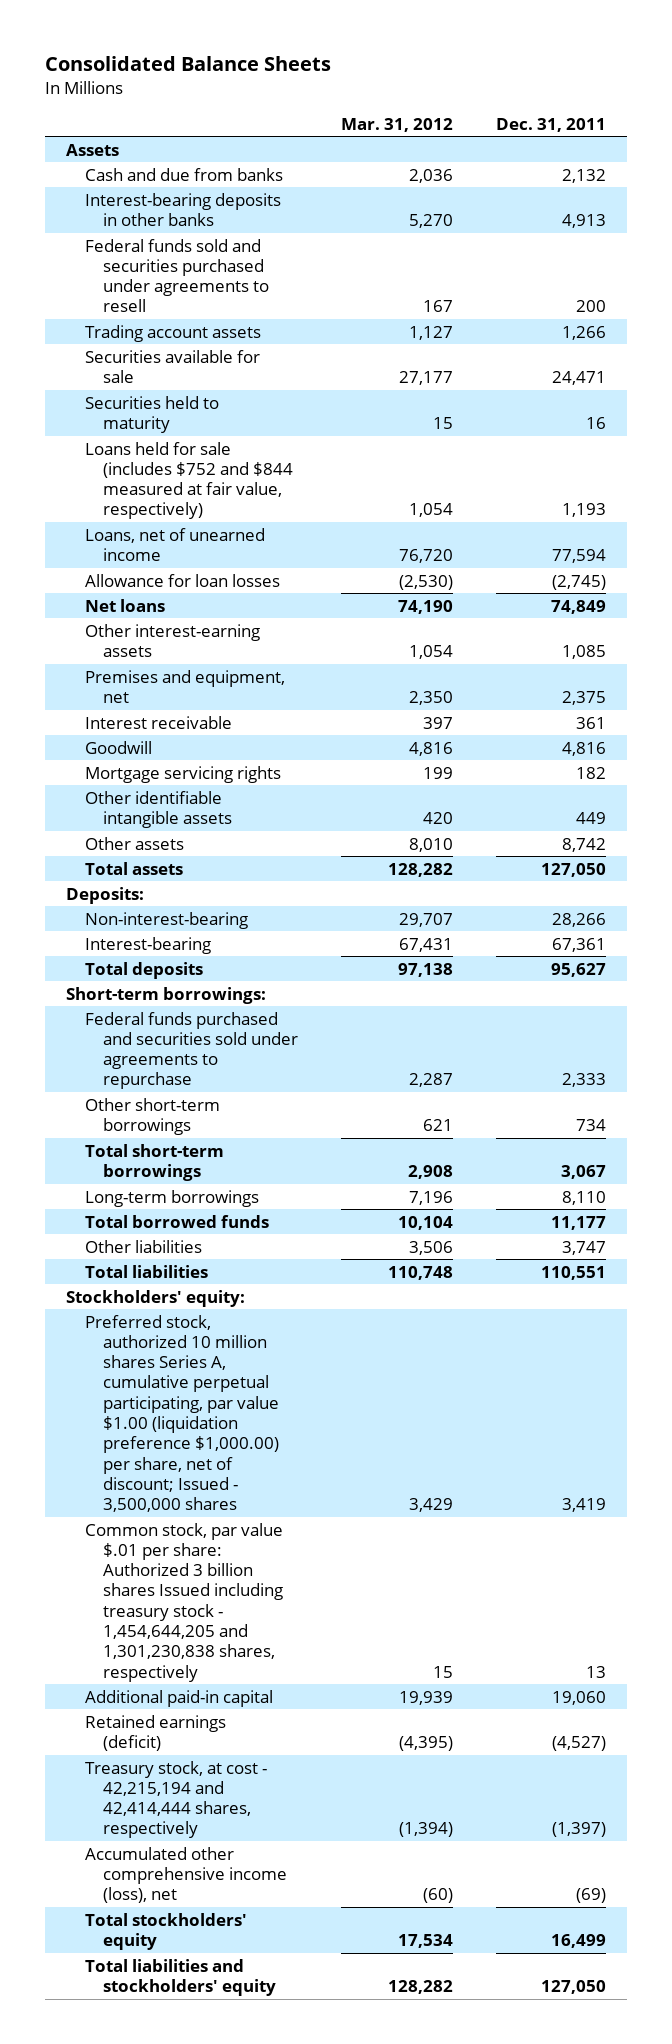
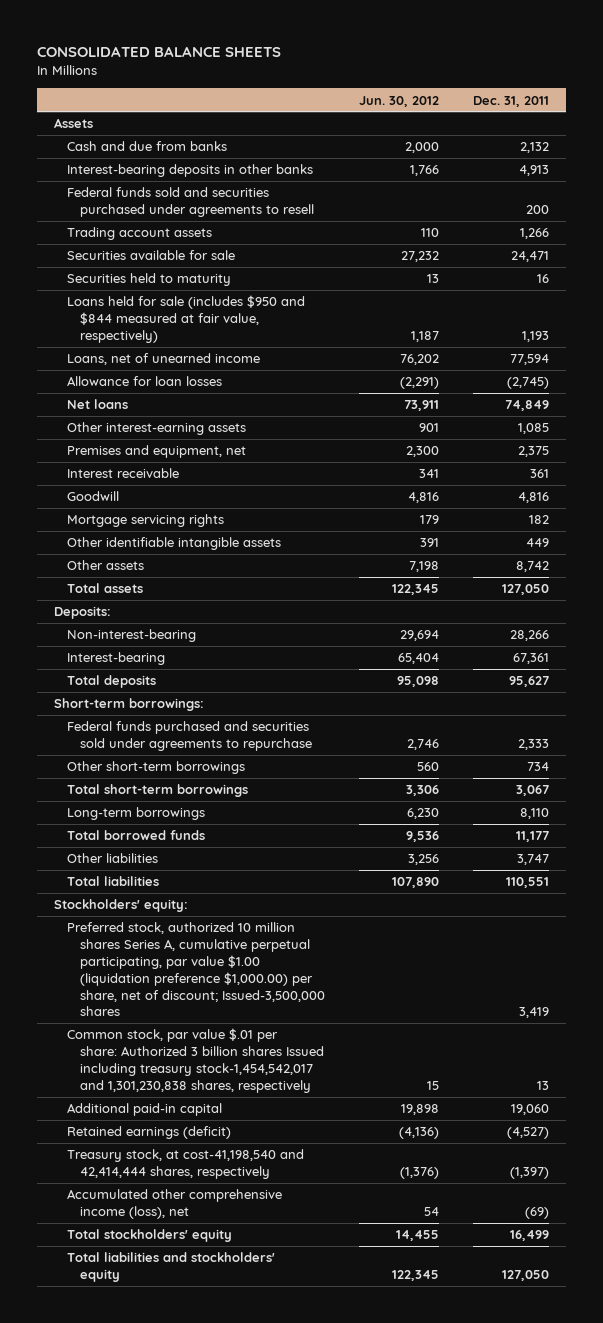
[44,56,331,72] Consolidated Balance Sheets -> [36,46,281,58] CONSOLIDATED BALANCE SHEETS
[340,117,453,132] Mar. 31, 2012 -> none
none -> [359,95,440,107] Jun. 30, 2012
[84,441,293,520] Loans held for sale (includes $752 and $844 measured at fair value, respectively) -> [67,295,306,343] Loans held for sale (includes $950 and $844 measured at fair value, respectively)
[84,1314,279,1513] Preferred stock, authorized 10 million shares Series A, cumulative perpetual participating, par value $1.00 (liquidation preference $1,000.00) per share, net of discount; Issued - 3,500,000 shares -> [67,922,326,1017] Preferred stock, authorized 10 million shares Series A, cumulative perpetual participating, par value $1.00 (liquidation preference $1,000.00) per share, net of discount; Issued-3,500,000 shares
[84,1522,283,1682] Common stock, par value $.01 per share: Authorized 3 billion shares Issued including treasury stock - 1,454,644,205 and 1,301,230,838 shares, respectively -> [67,1028,325,1093] Common stock, par value $.01 per share: Authorized 3 billion shares Issued including treasury stock-1,454,542,017 and 1,301,230,838 shares, respectively
[84,1760,267,1839] Treasury stock, at cost - 42,215,194 and 42,414,444 shares, respectively -> [67,1149,305,1180] Treasury stock, at cost-41,198,540 and 42,414,444 shares, respectively

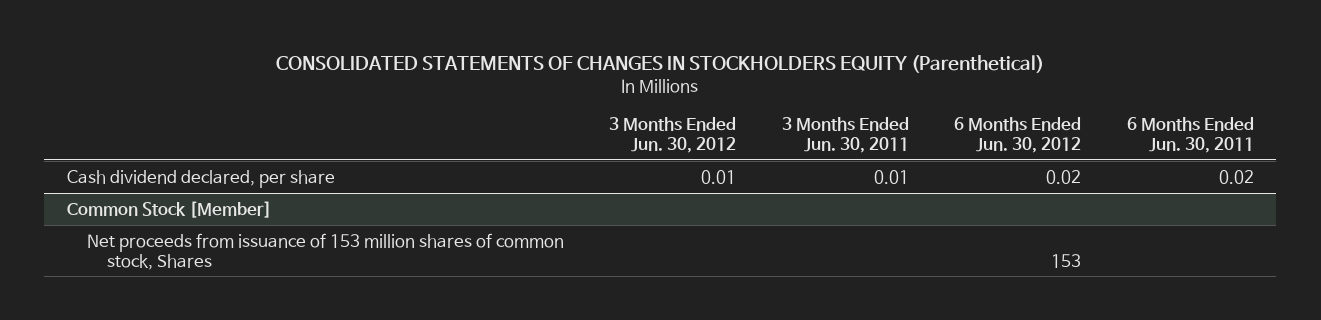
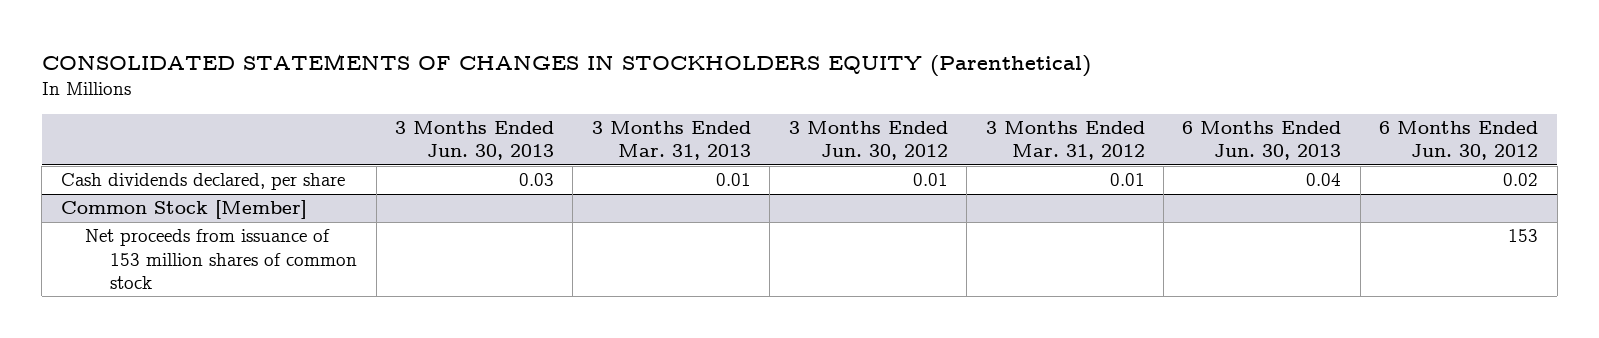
[781,116,909,153] 3 Months Ended Jun. 30, 2011 -> none
[1126,116,1254,153] 6 Months Ended Jun. 30, 2011 -> none
none -> [395,120,555,161] 3 Months Ended Jun. 30, 2013
none -> [591,120,751,161] 3 Months Ended Mar. 31, 2013
none -> [985,120,1145,161] 3 Months Ended Mar. 31, 2012
none -> [1182,120,1342,161] 6 Months Ended Jun. 30, 2013
[67,169,336,188] Cash dividend declared, per share -> [60,173,345,191] Cash dividends declared, per share
[86,232,564,270] Net proceeds from issuance of 153 million shares of common stock, Shares -> [85,229,358,289] Net proceeds from issuance of 153 million shares of common stock

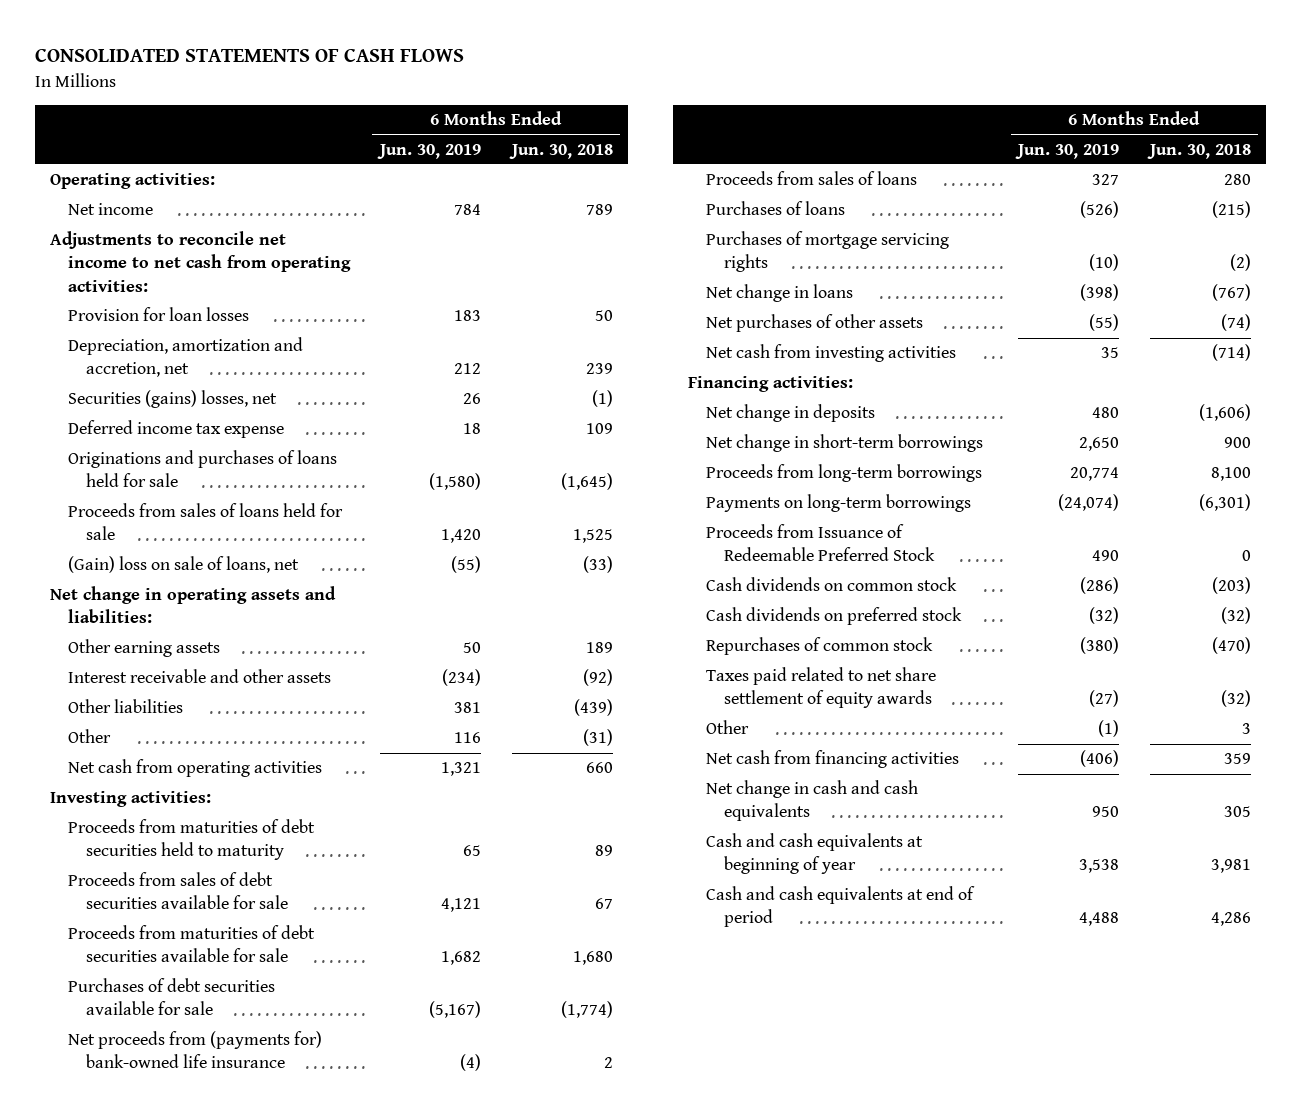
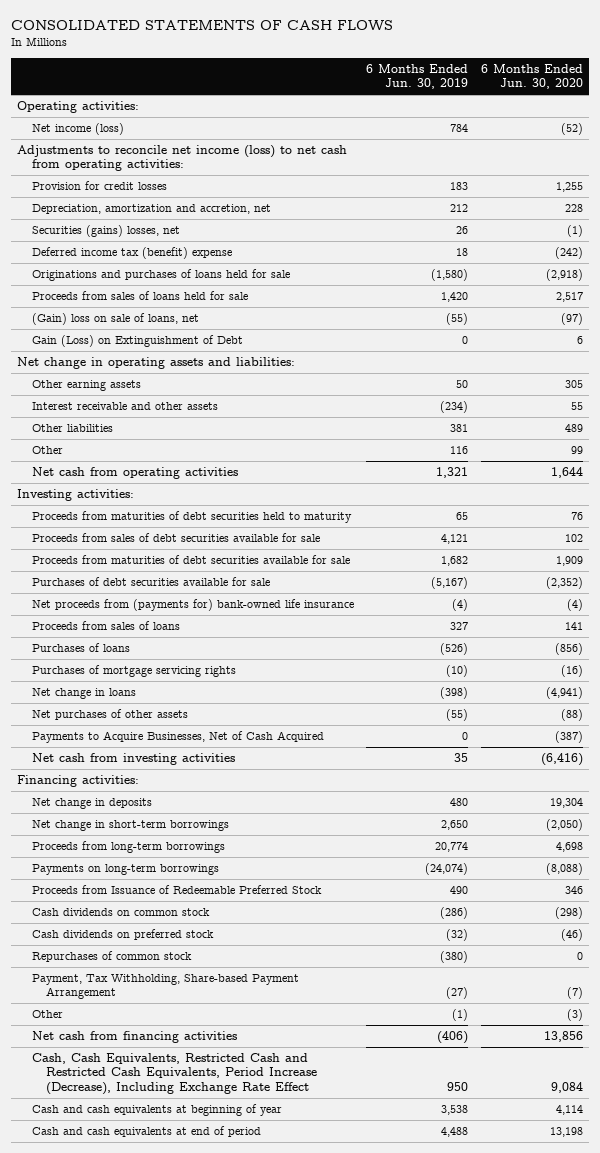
[508,143,613,159] Jun. 30, 2018 -> none
none -> [480,63,583,90] 6 Months Ended Jun. 30, 2020
[67,203,153,216] Net income -> [31,123,124,136] Net income (loss)
[49,231,351,292] Adjustments to reconcile net income to net cash from operating activities: -> [17,145,348,172] Adjustments to reconcile net income (loss) to net cash from operating activities:
[67,307,249,322] Provision for loan losses -> [31,181,167,191] Provision for credit losses
[67,420,284,439] Deferred income tax expense -> [31,247,232,260] Deferred income tax (benefit) expense
none -> [31,335,243,348] Gain (Loss) on Extinguishment of Debt
none -> [31,731,324,744] Payments to Acquire Businesses, Net of Cash Acquired
[705,667,936,709] Taxes paid related to net share settlement of equity awards -> [31,974,299,1000] Payment, Tax Withholding, Share-based Payment Arrangement
[705,780,918,822] Net change in cash and cash equivalents -> none
none -> [31,1053,318,1095] Cash, Cash Equivalents, Restricted Cash and Restricted Cash Equivalents, Period Increase (Decrease), Including Exchange Rate Effect

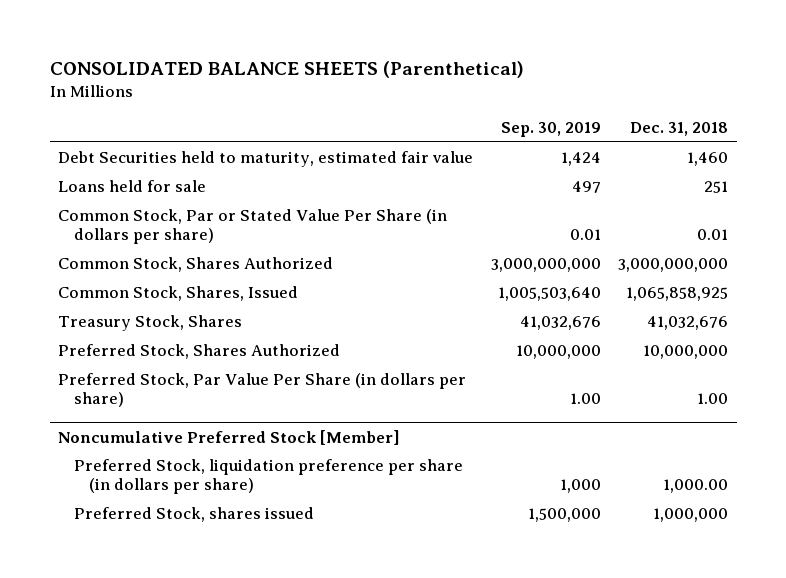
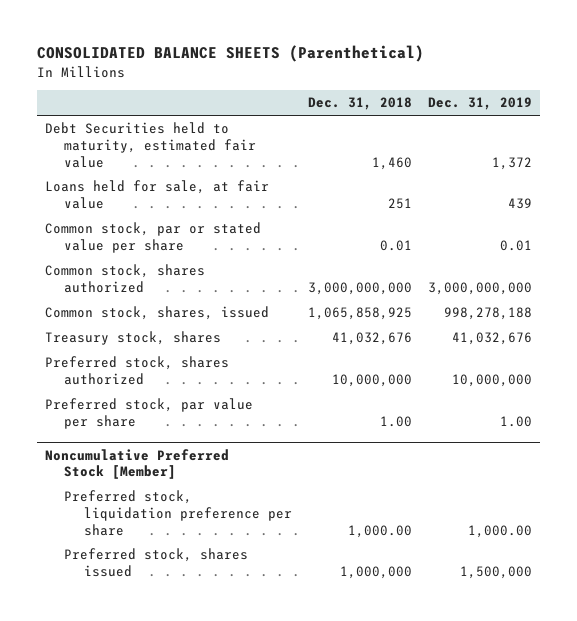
[500,122,601,138] Sep. 30, 2019 -> none
none -> [428,97,533,111] Dec. 31, 2019
[58,179,207,192] Loans held for sale -> [45,180,270,209] Loans held for sale, at fair value
[58,208,448,245] Common Stock, Par or Stated Value Per Share (in dollars per share) -> [45,222,262,253] Common stock, par or stated value per share
[58,256,334,272] Common Stock, Shares Authorized -> [45,264,206,293] Common stock, shares authorized
[58,285,299,301] Common Stock, Shares, Issued -> [45,306,270,321] Common stock, shares, issued
[58,314,243,331] Treasury Stock, Shares -> [45,331,222,346] Treasury stock, shares
[58,343,341,359] Preferred Stock, Shares Authorized -> [45,356,230,385] Preferred stock, shares authorized
[58,372,467,408] Preferred Stock, Par Value Per Share (in dollars per share) -> [45,398,254,429] Preferred stock, par value per share
[73,458,463,495] Preferred Stock, liquidation preference per share (in dollars per share) -> [64,490,292,536] Preferred stock, liquidation preference per share
[73,506,314,522] Preferred Stock, shares issued -> [64,548,249,577] Preferred stock, shares issued

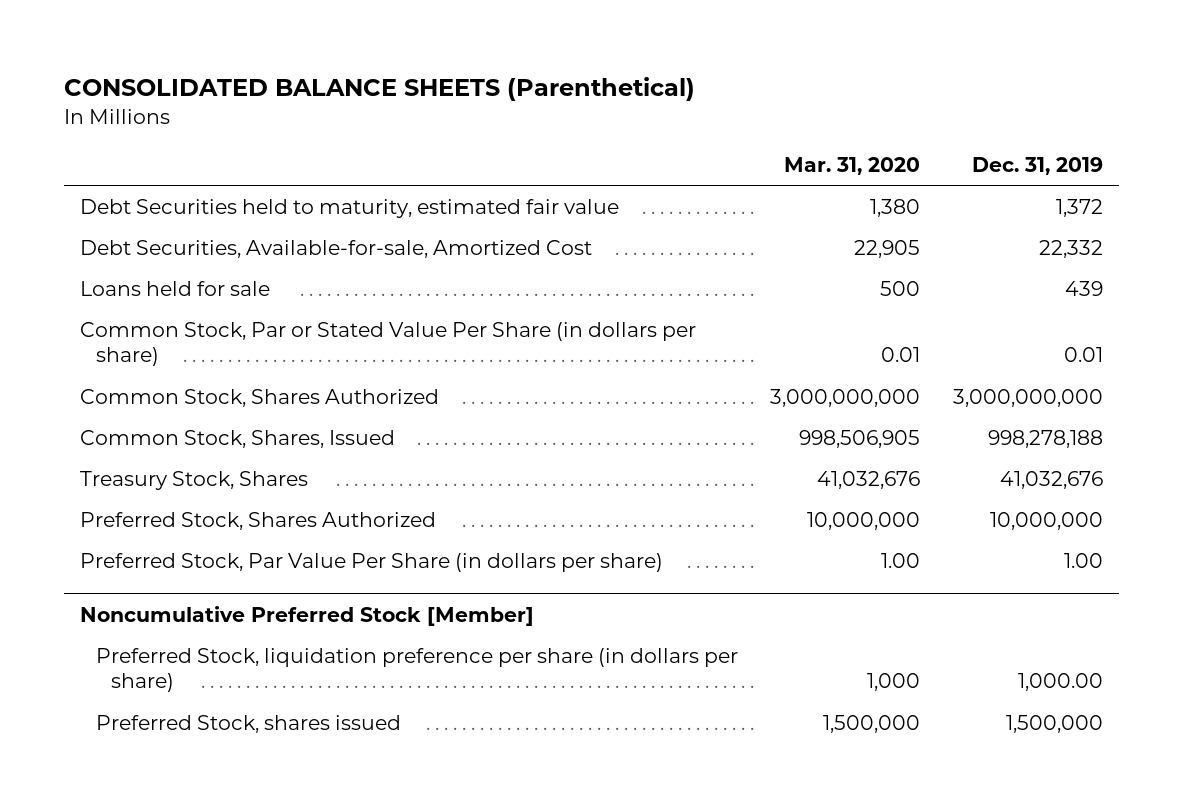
[308,97,413,111] Dec. 31, 2018 -> none
none -> [784,157,921,176] Mar. 31, 2020
none -> [80,239,593,258] Debt Securities, Available-for-sale, Amortized Cost
[45,180,270,209] Loans held for sale, at fair value -> [80,280,271,296] Loans held for sale
[45,222,262,253] Common stock, par or stated value per share -> [80,321,697,367] Common Stock, Par or Stated Value Per Share (in dollars per share)
[45,264,206,293] Common stock, shares authorized -> [80,388,440,407] Common Stock, Shares Authorized
[45,306,270,321] Common stock, shares, issued -> [80,429,396,448] Common Stock, Shares, Issued
[45,331,222,346] Treasury stock, shares -> [80,470,309,490] Treasury Stock, Shares
[45,356,230,385] Preferred stock, shares authorized -> [80,511,437,530] Preferred Stock, Shares Authorized
[45,398,254,429] Preferred stock, par value per share -> [80,552,664,572] Preferred Stock, Par Value Per Share (in dollars per share)
[64,490,292,536] Preferred stock, liquidation preference per share -> [95,647,738,693] Preferred Stock, liquidation preference per share (in dollars per share)
[64,548,249,577] Preferred stock, shares issued -> [95,714,401,733] Preferred Stock, shares issued

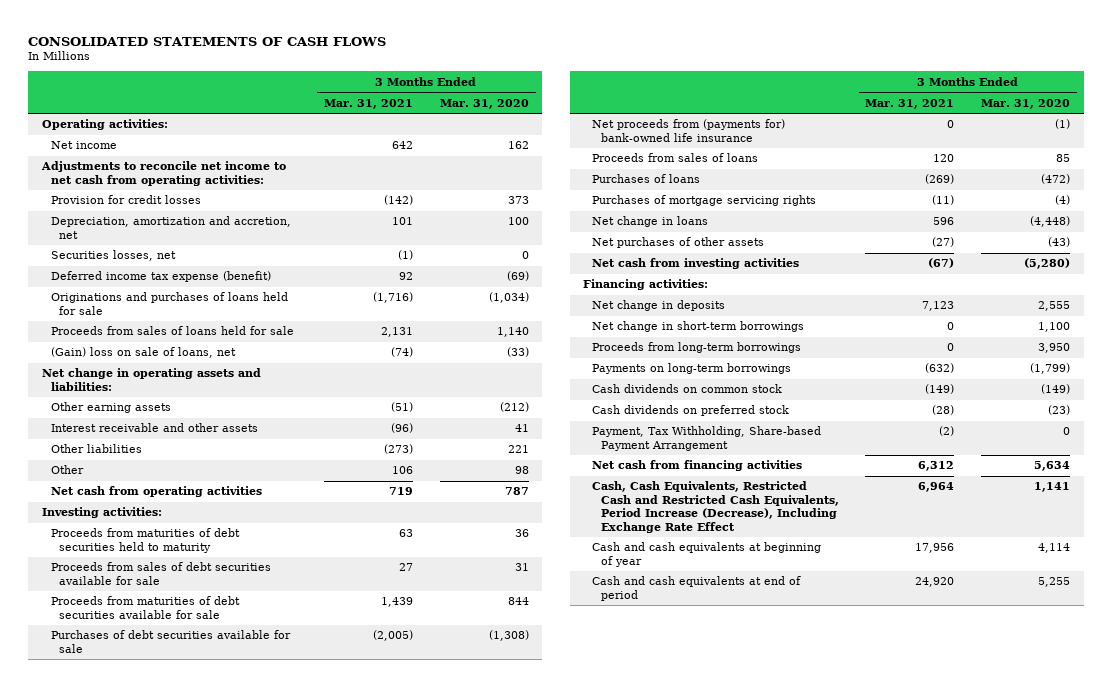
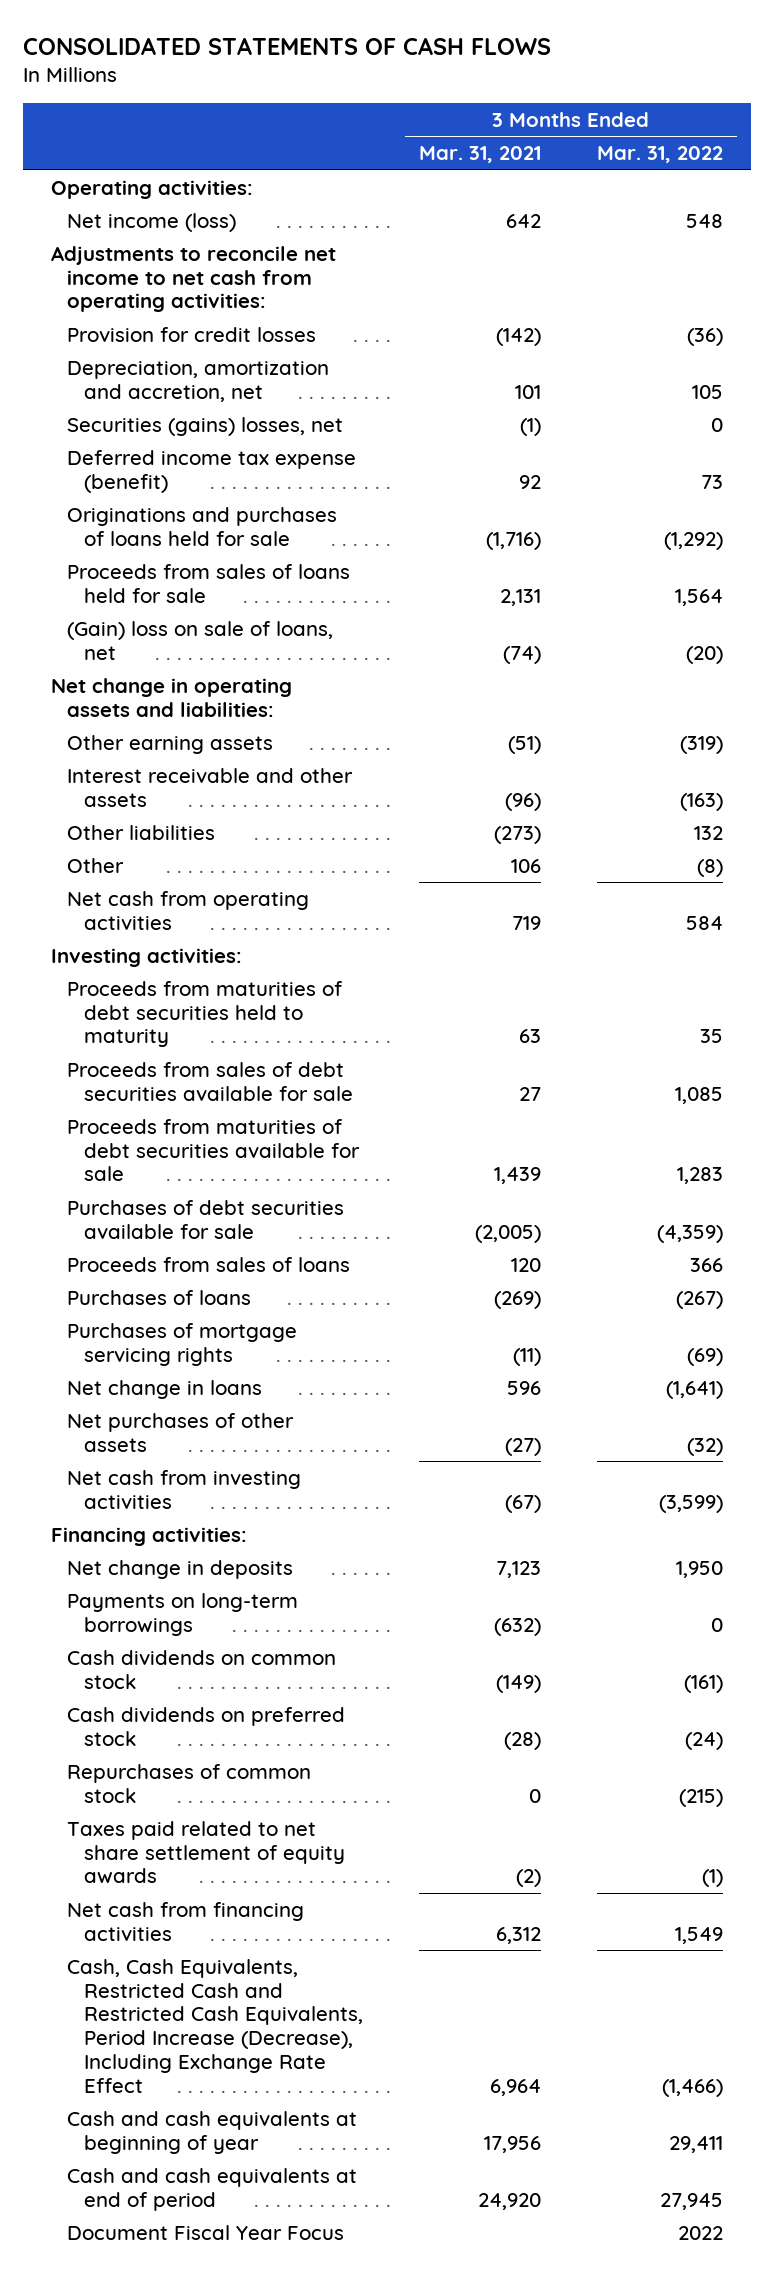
[439,98,529,109] Mar. 31, 2020 -> none
none -> [596,146,723,164] Mar. 31, 2022
[50,141,117,150] Net income -> [67,212,237,232] Net income (loss)
[50,250,176,262] Securities losses, net -> [67,416,344,436] Securities (gains) losses, net
[591,119,785,142] Net proceeds from (payments for) bank-owned life insurance -> none
[591,321,804,333] Net change in short-term borrowings -> none
[591,342,801,354] Proceeds from long-term borrowings -> none
none -> [67,1763,312,1803] Repurchases of common stock
[591,426,821,451] Payment, Tax Withholding, Share-based Payment Arrangement -> [67,1820,345,1885] Taxes paid related to net share settlement of equity awards
none -> [67,2224,345,2240] Document Fiscal Year Focus

